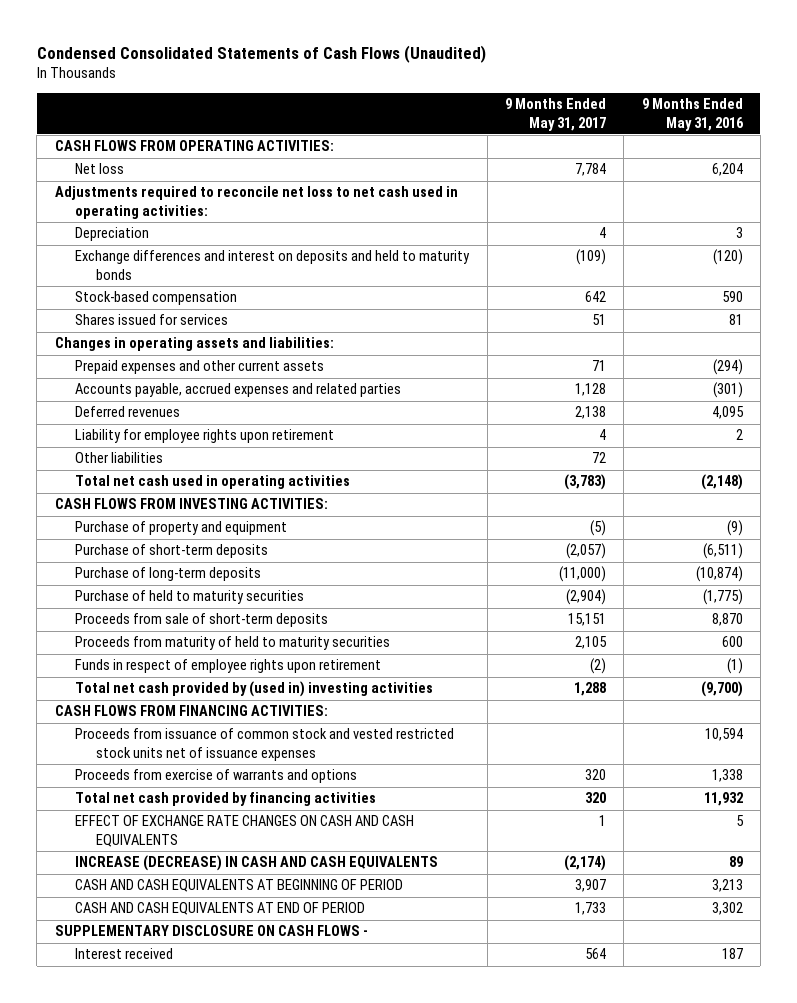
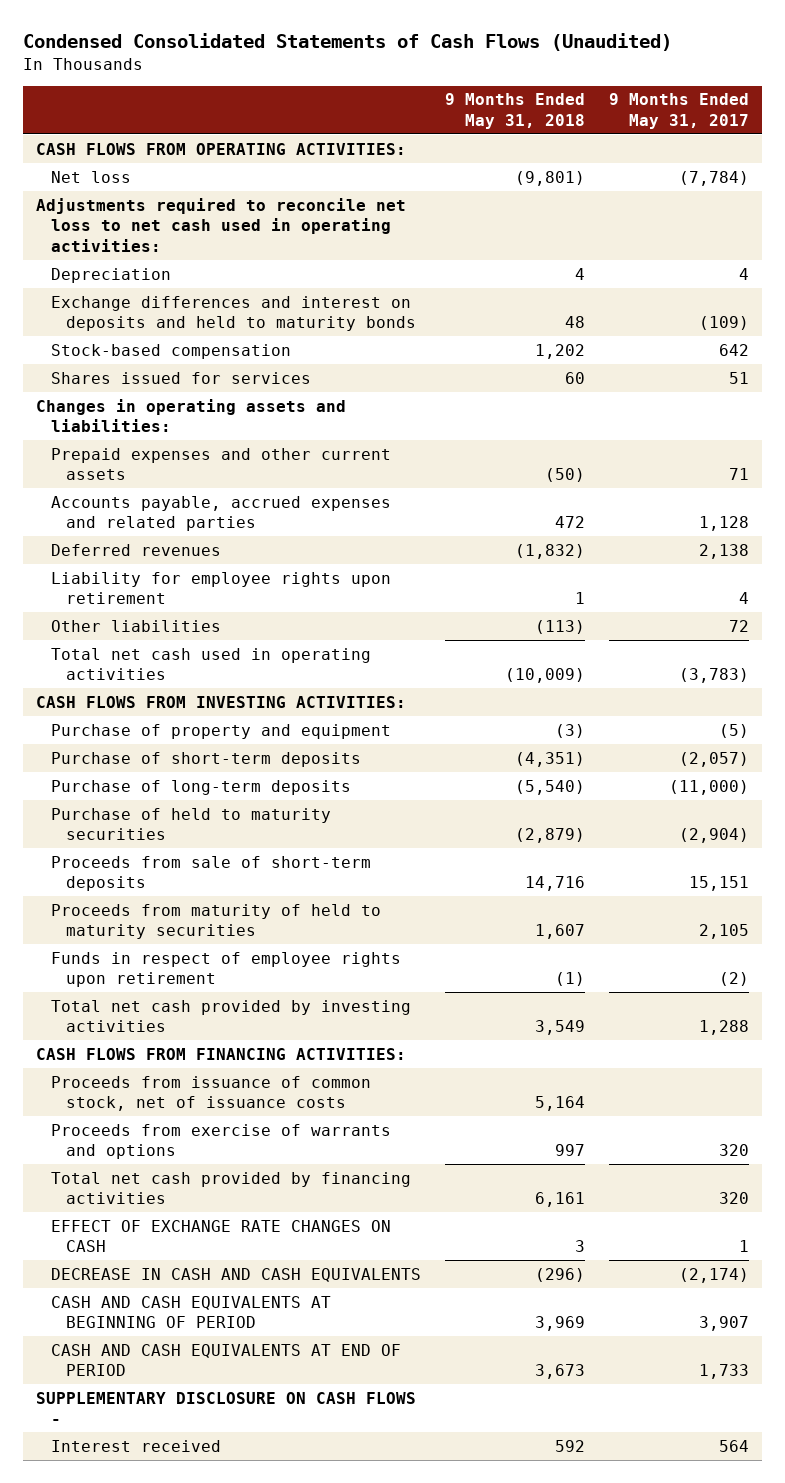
[641,98,744,131] 9 Months Ended May 31, 2016 -> none
none -> [445,93,586,129] 9 Months Ended May 31, 2018
[574,163,606,177] 7,784 -> [679,170,750,186] (7,784)
[75,681,434,698] Total net cash provided by (used in) investing activities -> [50,999,411,1033] Total net cash provided by investing activities
[75,728,455,761] Proceeds from issuance of common stock and vested restricted stock units net of issuance expenses -> [50,1075,371,1112] Proceeds from issuance of common stock, net of issuance costs
[75,815,415,847] EFFECT OF EXCHANGE RATE CHANGES ON CASH AND CASH EQUIVALENTS -> [50,1219,391,1253] EFFECT OF EXCHANGE RATE CHANGES ON CASH
[75,855,439,872] INCREASE (DECREASE) IN CASH AND CASH EQUIVALENTS -> [50,1267,421,1282] DECREASE IN CASH AND CASH EQUIVALENTS

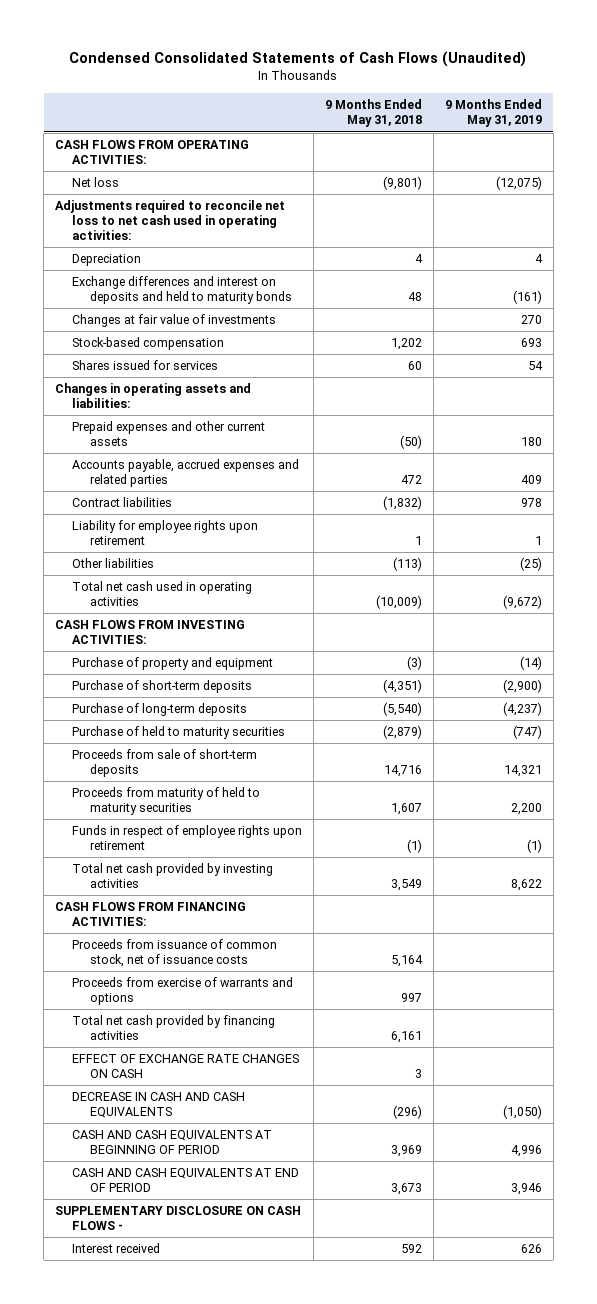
[609,93,750,129] 9 Months Ended May 31, 2017 -> none
none -> [444,99,542,128] 9 Months Ended May 31, 2019
none -> [72,314,277,328] Changes at fair value of investments
[50,543,221,556] Deferred revenues -> [72,497,173,508] Contract liabilities

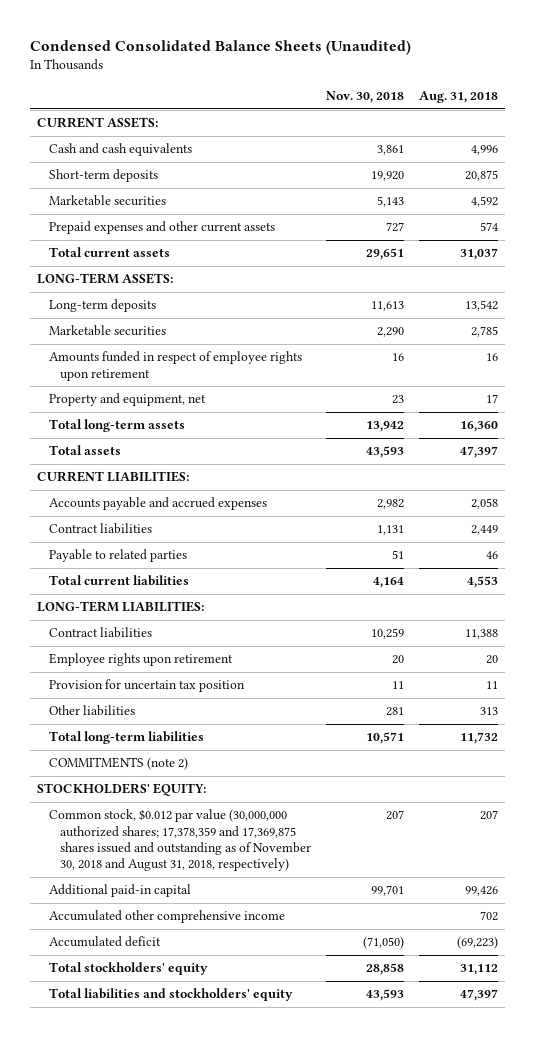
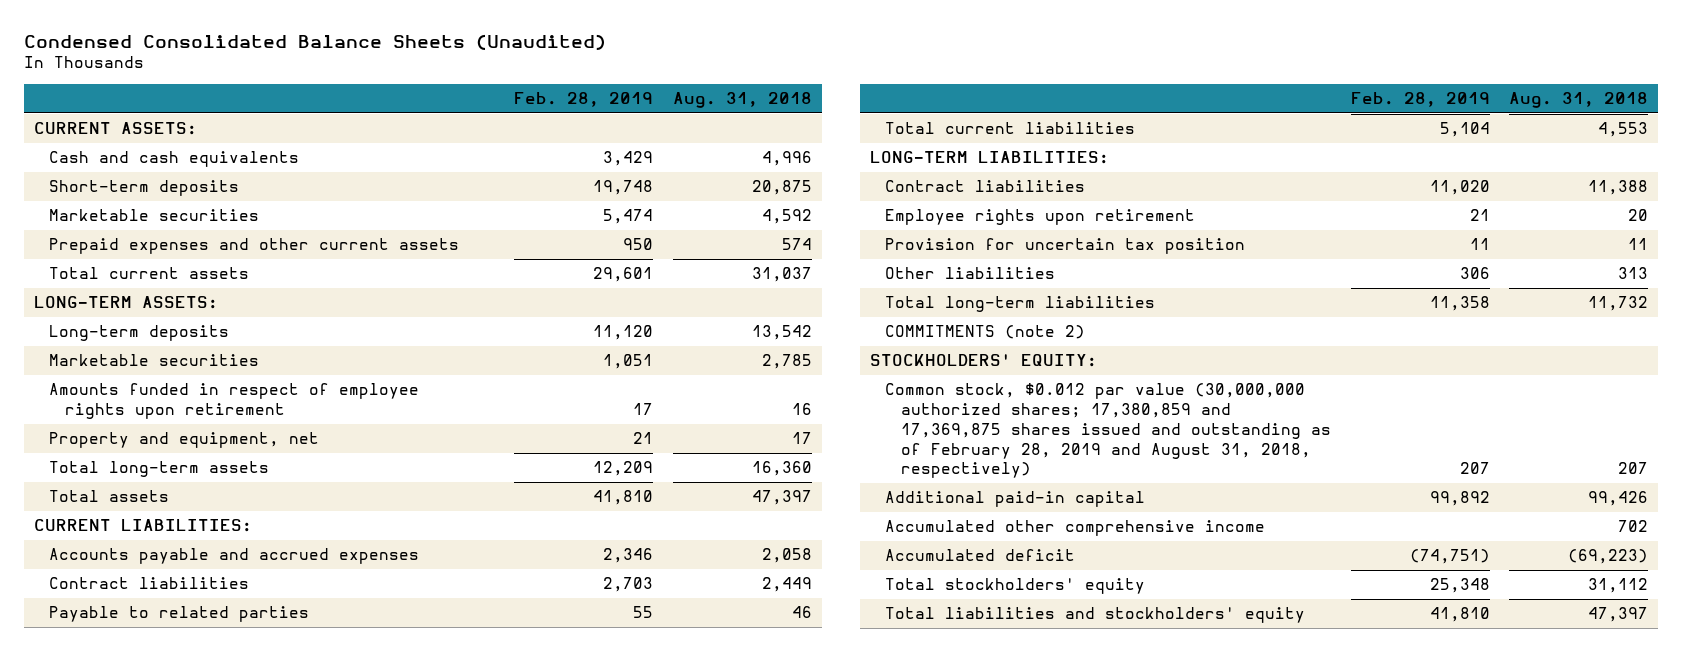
[325,91,404,104] Nov. 30, 2018 -> none
none -> [514,91,654,107] Feb. 28, 2019
[48,809,311,872] Common stock, $0.012 par value (30,000,000 authorized shares; 17,378,359 and 17,369,875 shares issued and outstanding as of November 30, 2018 and August 31, 2018, respectively) -> [885,383,1331,479] Common stock, $0.012 par value (30,000,000 authorized shares; 17,380,859 and 17,369,875 shares issued and outstanding as of February 28, 2019 and August 31, 2018, respectively)

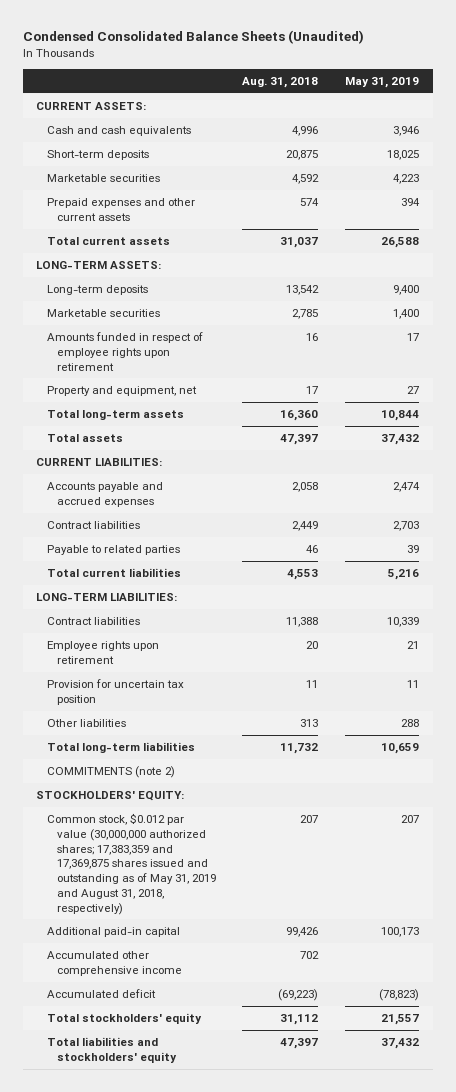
[514,91,654,107] Feb. 28, 2019 -> none
none -> [345,76,420,88] May 31, 2019
[885,383,1331,479] Common stock, $0.012 par value (30,000,000 authorized shares; 17,380,859 and 17,369,875 shares issued and outstanding as of February 28, 2019 and August 31, 2018, respectively) -> [46,813,216,915] Common stock, $0.012 par value (30,000,000 authorized shares; 17,383,359 and 17,369,875 shares issued and outstanding as of May 31, 2019 and August 31, 2018, respectively)

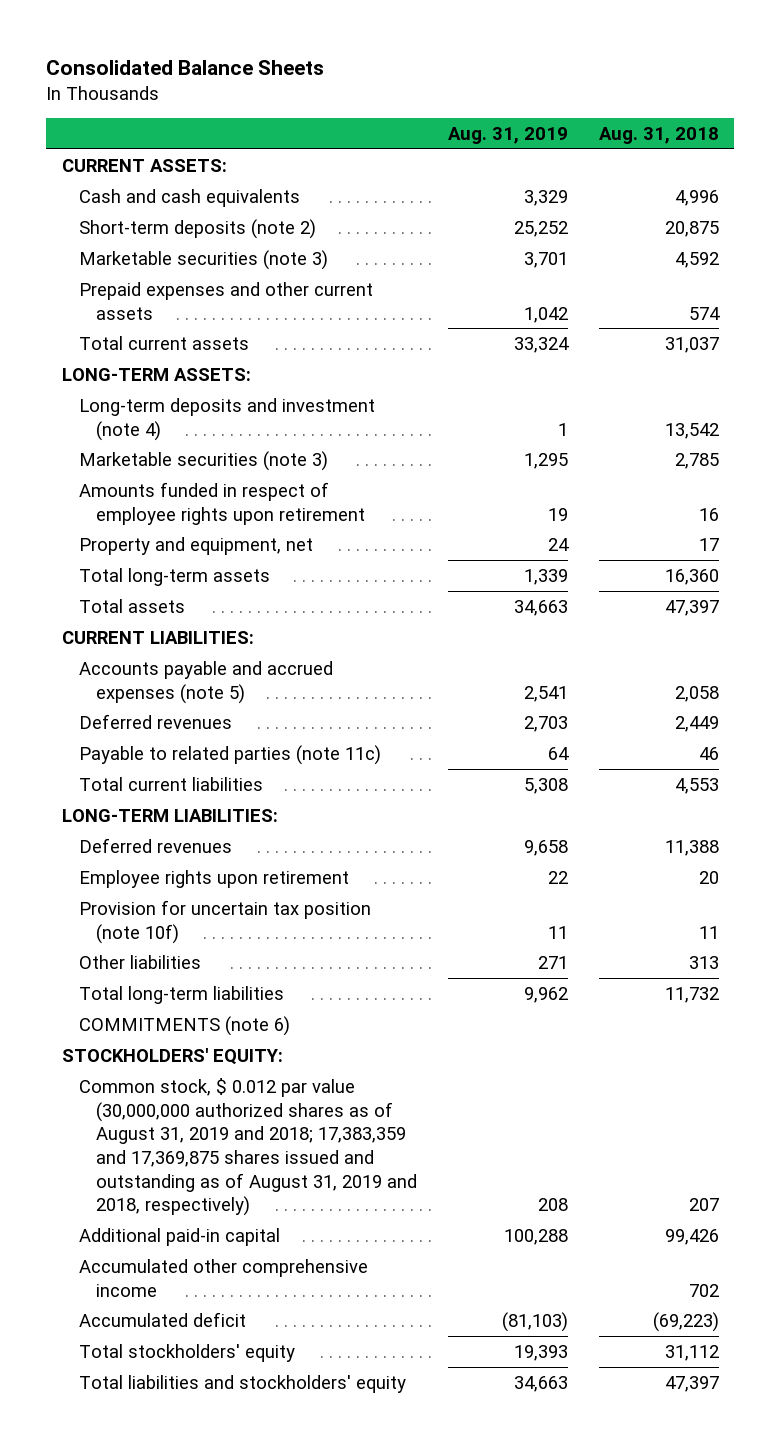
[23,30,365,45] Condensed Consolidated Balance Sheets (Unaudited) -> [46,59,325,75] Consolidated Balance Sheets
[345,76,420,88] May 31, 2019 -> none
none -> [447,126,568,144] Aug. 31, 2019
[46,150,149,161] Short-term deposits -> [78,218,316,239] Short-term deposits (note 2)
[46,174,160,183] Marketable securities -> [78,249,328,270] Marketable securities (note 3)
[46,285,148,296] Long-term deposits -> [78,397,375,441] Long-term deposits and investment (note 4)
[46,309,160,318] Marketable securities -> [78,450,328,471] Marketable securities (note 3)
[46,482,163,507] Accounts payable and accrued expenses -> [78,660,333,704] Accounts payable and accrued expenses (note 5)
[46,521,140,530] Contract liabilities -> [78,713,232,729] Deferred revenues
[46,545,180,556] Payable to related parties -> [78,744,381,765] Payable to related parties (note 11c)
[46,617,140,626] Contract liabilities -> [78,837,232,853] Deferred revenues
[46,679,184,705] Provision for uncertain tax position -> [78,899,371,944] Provision for uncertain tax position (note 10f)
[46,766,175,779] COMMITMENTS (note 2) -> [78,1015,290,1036] COMMITMENTS (note 6)
[46,813,216,915] Common stock, $0.012 par value (30,000,000 authorized shares; 17,383,359 and 17,369,875 shares issued and outstanding as of May 31, 2019 and August 31, 2018, respectively) -> [78,1077,417,1217] Common stock, $ 0.012 par value (30,000,000 authorized shares as of August 31, 2019 and 2018; 17,383,359 and 17,369,875 shares issued and outstanding as of August 31, 2019 and 2018, respectively)

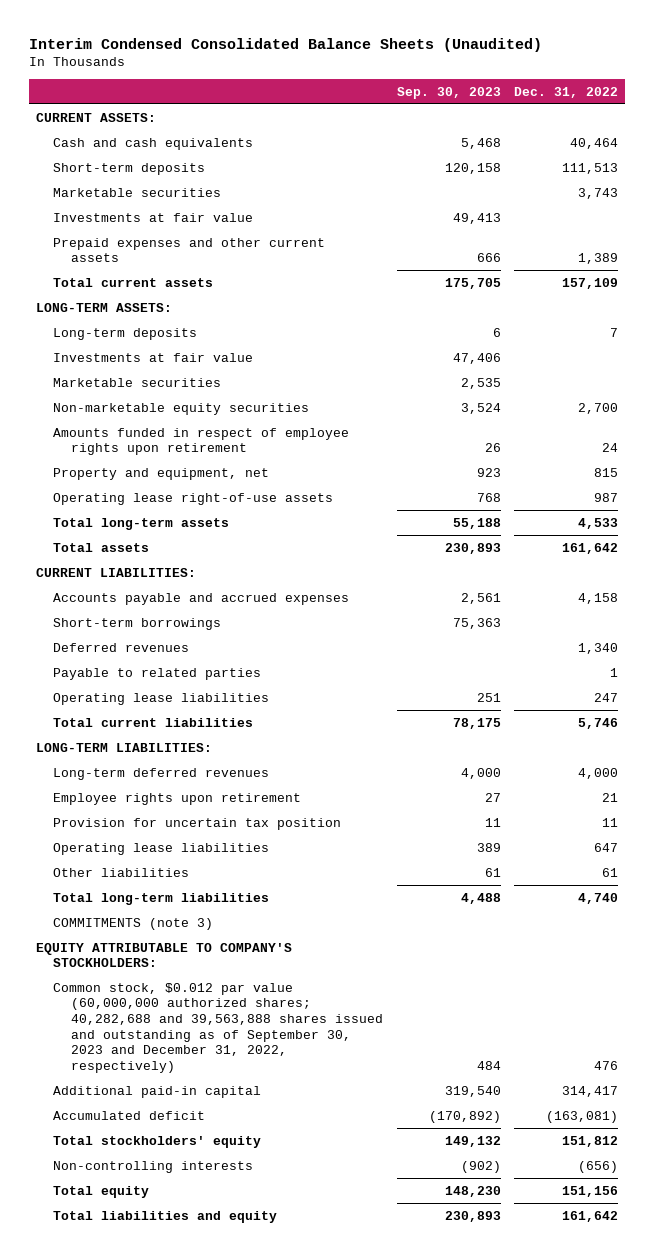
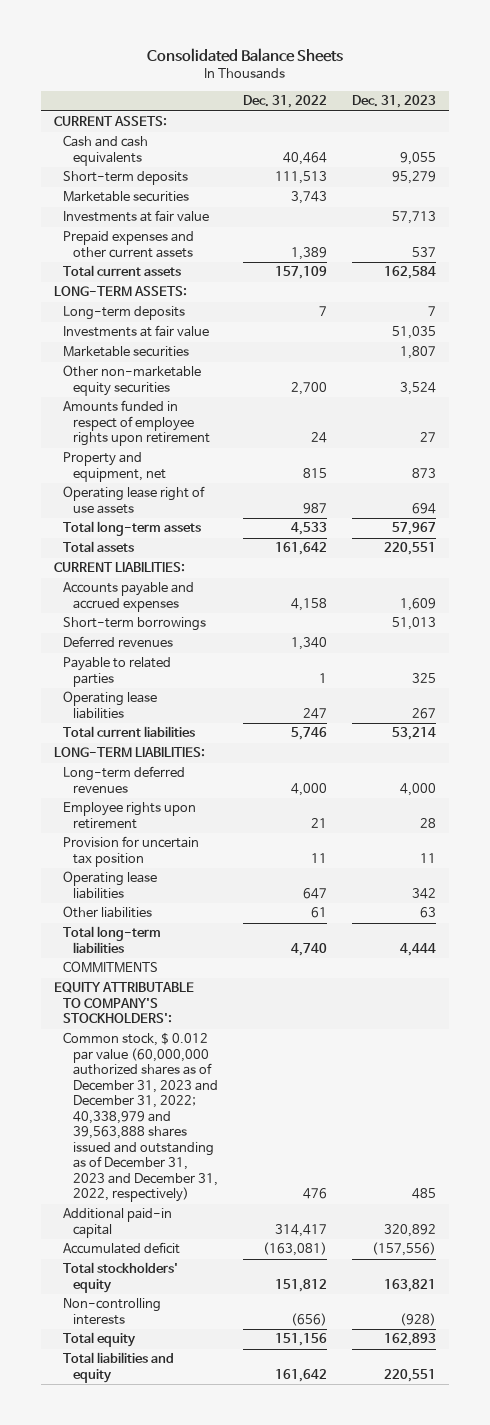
[28,37,542,52] Interim Condensed Consolidated Balance Sheets (Unaudited) -> [147,48,344,63] Consolidated Balance Sheets
[396,86,501,99] Sep. 30, 2023 -> none
none -> [352,95,437,109] Dec. 31, 2023
[53,402,310,415] Non-marketable equity securities -> [63,365,202,396] Other non-marketable equity securities
[53,492,334,505] Operating lease right-of-use assets -> [63,486,206,514] Operating lease right of use assets
[53,917,214,930] COMMITMENTS (note 3) -> [63,961,159,974] COMMITMENTS
[35,942,292,968] EQUITY ATTRIBUTABLE TO COMPANY'S STOCKHOLDERS: -> [53,982,194,1024] EQUITY ATTRIBUTABLE TO COMPANY'S STOCKHOLDERS':
[53,982,384,1073] Common stock, $0.012 par value (60,000,000 authorized shares; 40,282,688 and 39,563,888 shares issued and outstanding as of September 30, 2023 and December 31, 2022, respectively) -> [63,1032,218,1203] Common stock, $ 0.012 par value (60,000,000 authorized shares as of December 31, 2023 and December 31, 2022; 40,338,979 and 39,563,888 shares issued and outstanding as of December 31, 2023 and December 31, 2022, respectively)

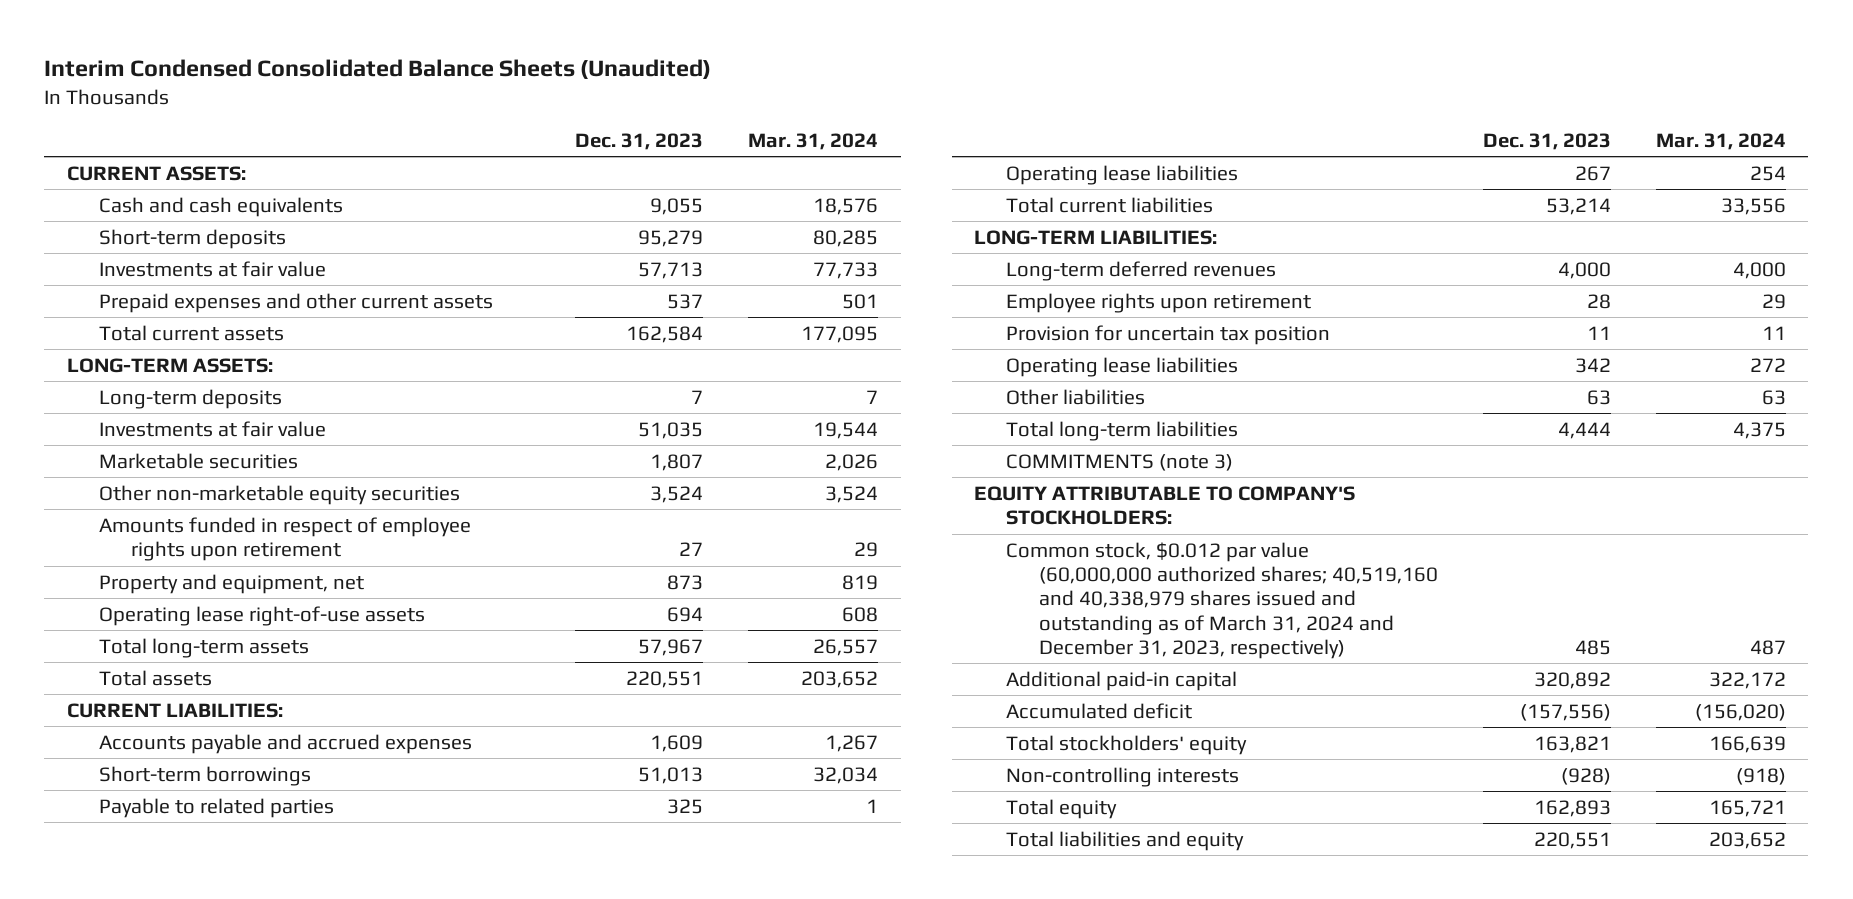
[147,48,344,63] Consolidated Balance Sheets -> [44,59,712,80] Interim Condensed Consolidated Balance Sheets (Unaudited)
[243,95,328,109] Dec. 31, 2022 -> none
none -> [748,132,879,150] Mar. 31, 2024
[63,191,190,203] Marketable securities -> none
[63,486,206,514] Operating lease right of use assets -> [99,605,426,626] Operating lease right-of-use assets
[63,636,174,648] Deferred revenues -> none
[63,961,159,974] COMMITMENTS -> [1006,453,1234,471] COMMITMENTS (note 3)
[53,982,194,1024] EQUITY ATTRIBUTABLE TO COMPANY'S STOCKHOLDERS': -> [974,485,1356,526] EQUITY ATTRIBUTABLE TO COMPANY'S STOCKHOLDERS:
[63,1032,218,1203] Common stock, $ 0.012 par value (60,000,000 authorized shares as of December 31, 2023 and December 31, 2022; 40,338,979 and 39,563,888 shares issued and outstanding as of December 31, 2023 and December 31, 2022, respectively) -> [1006,541,1438,659] Common stock, $0.012 par value (60,000,000 authorized shares; 40,519,160 and 40,338,979 shares issued and outstanding as of March 31, 2024 and December 31, 2023, respectively)

